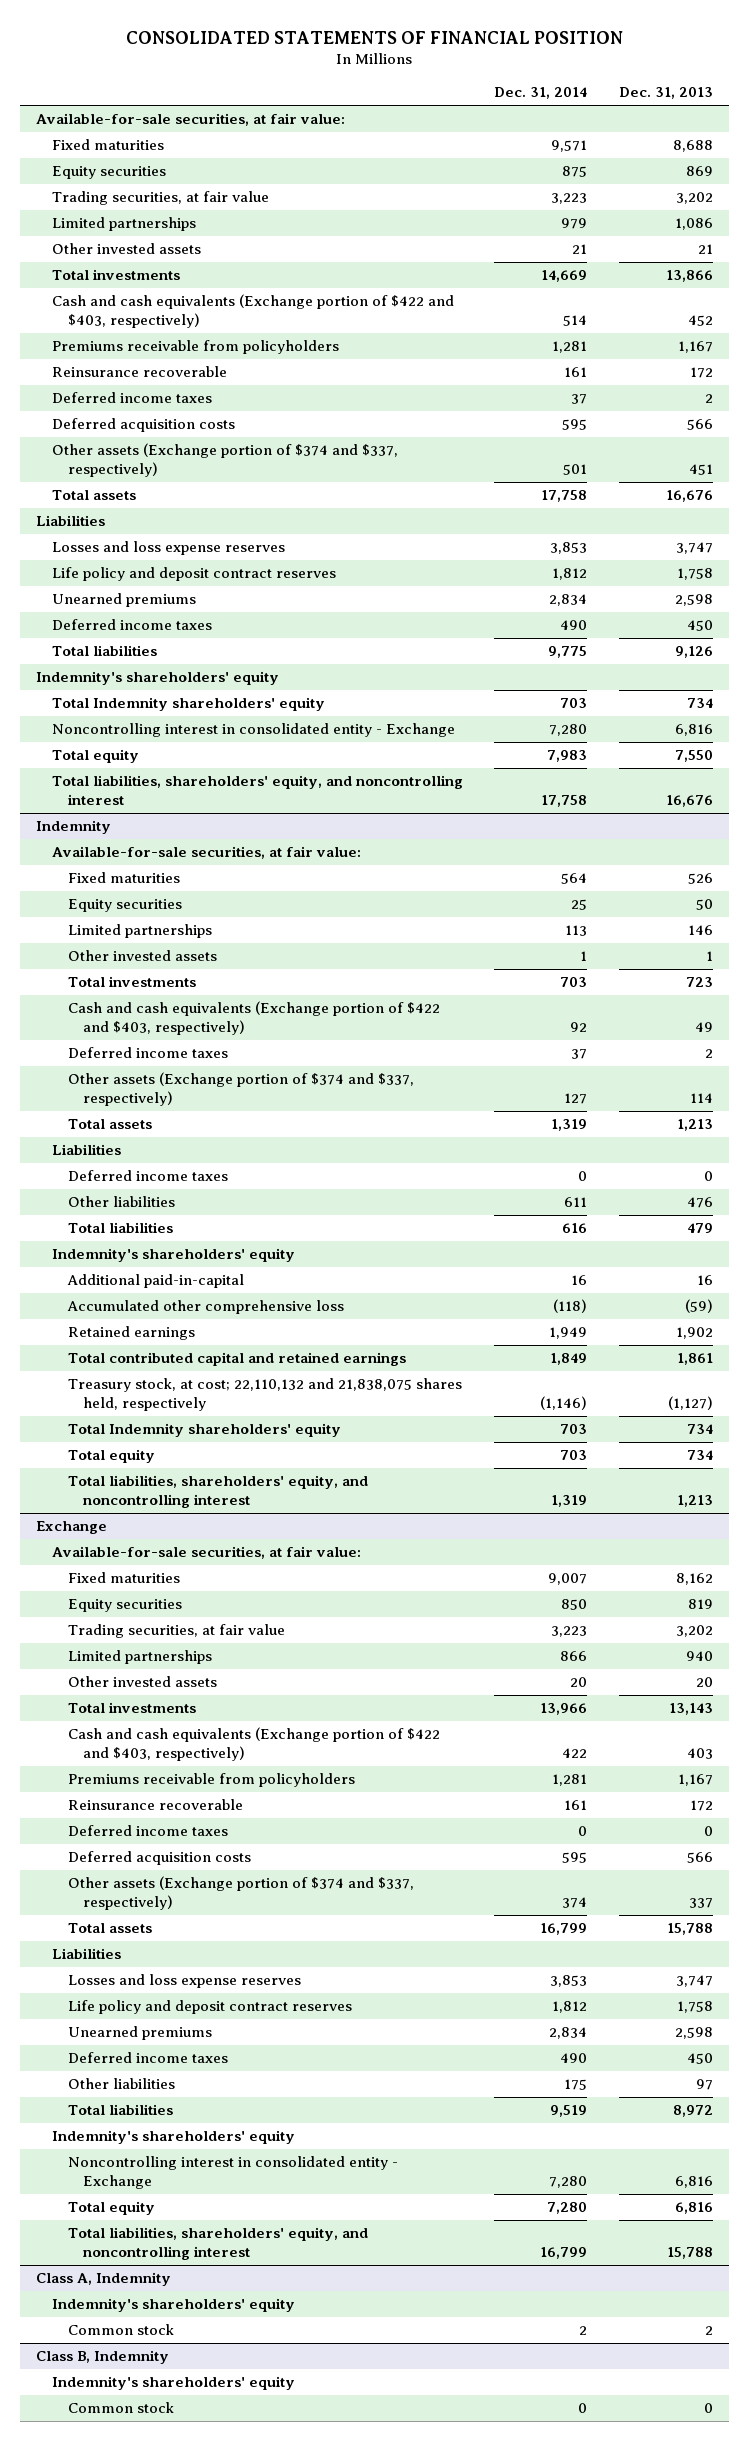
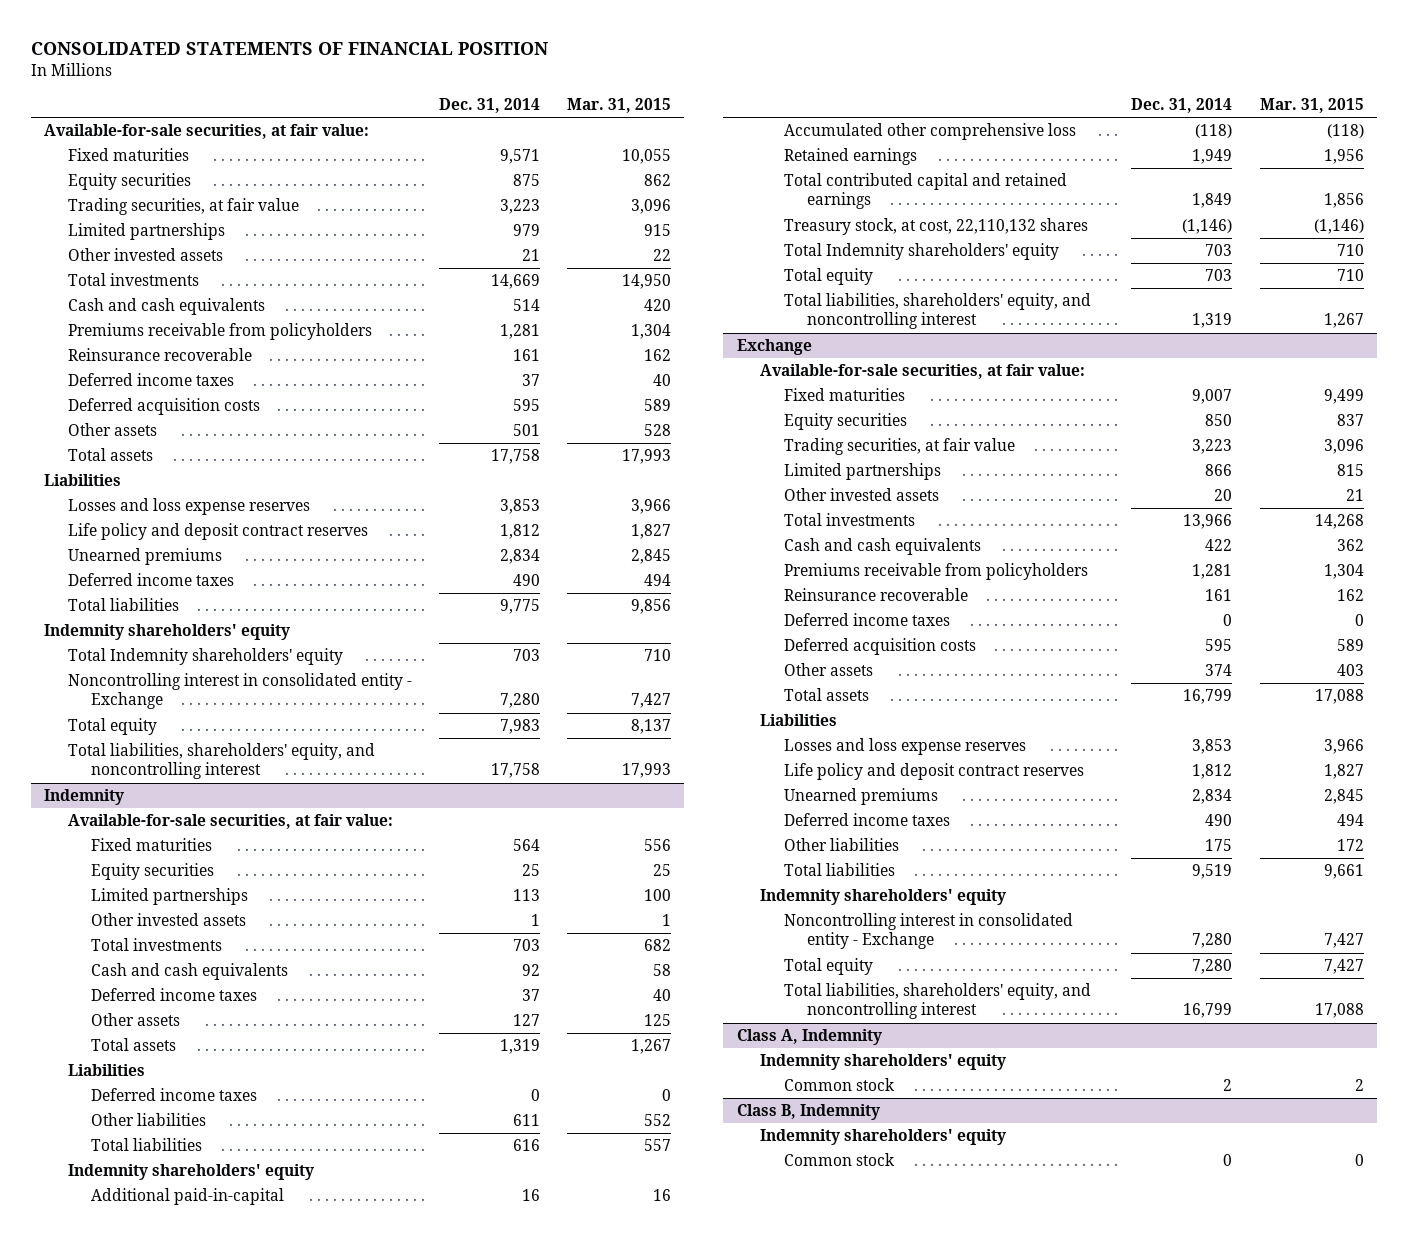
[619,87,714,100] Dec. 31, 2013 -> none
none -> [566,98,671,114] Mar. 31, 2015
[51,294,454,329] Cash and cash equivalents (Exchange portion of $422 and $403, respectively) -> [67,298,265,316] Cash and cash equivalents
[51,443,398,478] Other assets (Exchange portion of $374 and $337, respectively) -> [67,423,157,437] Other assets
[35,671,279,686] Indemnity's shareholders' equity -> [44,624,291,641] Indemnity shareholders' equity
[67,1001,440,1036] Cash and cash equivalents (Exchange portion of $422 and $403, respectively) -> [90,963,288,981] Cash and cash equivalents
[67,1072,414,1107] Other assets (Exchange portion of $374 and $337, respectively) -> [90,1013,180,1027] Other assets
[51,1248,295,1263] Indemnity's shareholders' equity -> [67,1164,314,1181] Indemnity shareholders' equity
[67,1378,462,1412] Treasury stock, at cost; 22,110,132 and 21,838,075 shares held, respectively -> [783,218,1088,236] Treasury stock, at cost, 22,110,132 shares
[67,1727,440,1762] Cash and cash equivalents (Exchange portion of $422 and $403, respectively) -> [783,538,981,556] Cash and cash equivalents
[67,1876,414,1911] Other assets (Exchange portion of $374 and $337, respectively) -> [783,663,873,677] Other assets
[51,2130,295,2145] Indemnity's shareholders' equity -> [760,889,1007,906] Indemnity shareholders' equity
[51,2298,295,2313] Indemnity's shareholders' equity -> [760,1054,1007,1071] Indemnity shareholders' equity
[51,2376,295,2391] Indemnity's shareholders' equity -> [760,1129,1007,1146] Indemnity shareholders' equity

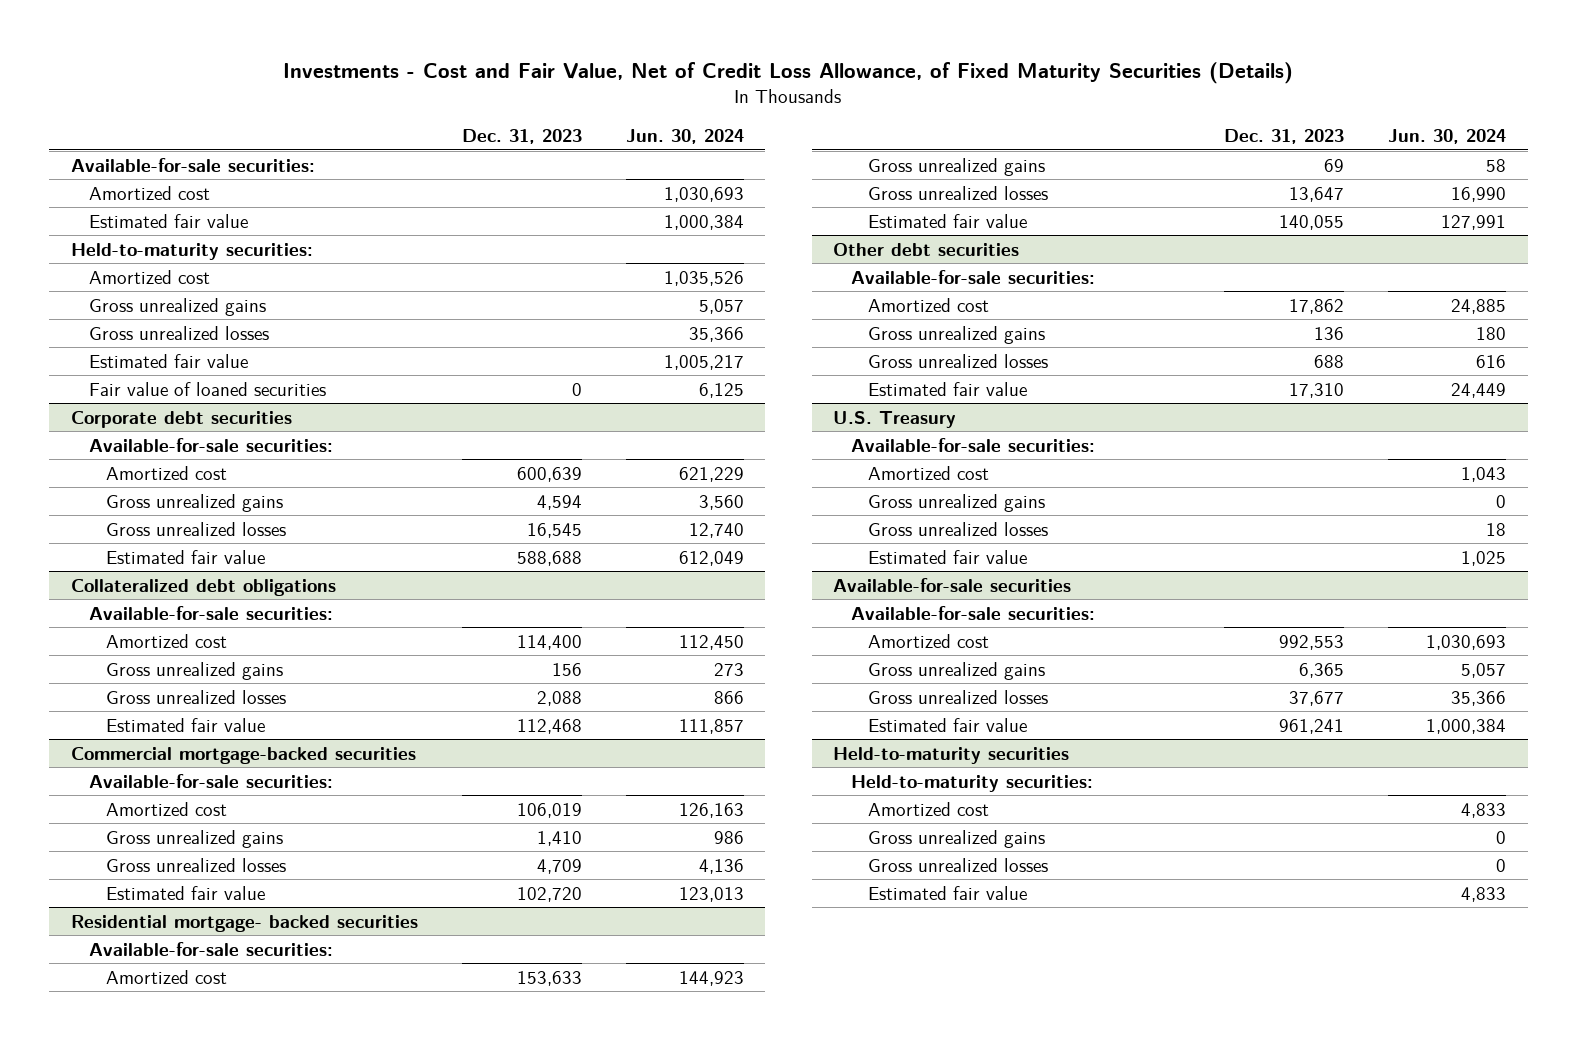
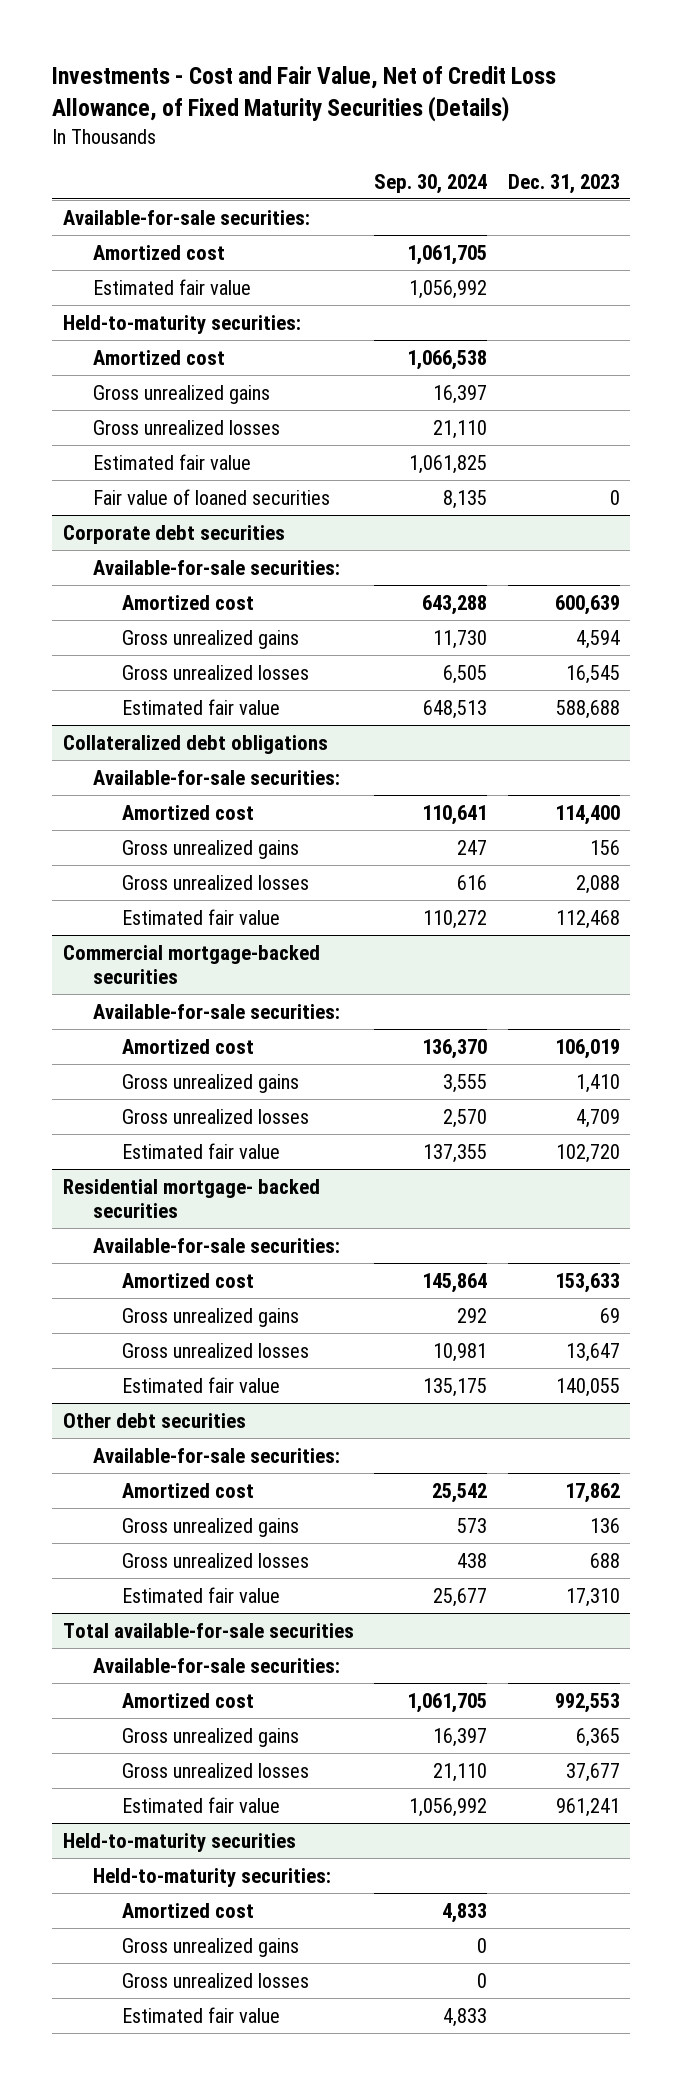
[625,128,744,144] Jun. 30, 2024 -> none
none -> [374,173,488,194] Sep. 30, 2024
[833,410,957,428] U.S. Treasury -> none
[850,437,1095,452] Available-for-sale securities: -> none
[868,465,990,480] Amortized cost -> none
[868,493,1046,512] Gross unrealized gains -> none
[868,521,1049,536] Gross unrealized losses -> none
[868,549,1028,564] Estimated fair value -> none
[833,577,1072,592] Available-for-sale securities -> [62,1622,354,1638] Total available-for-sale securities

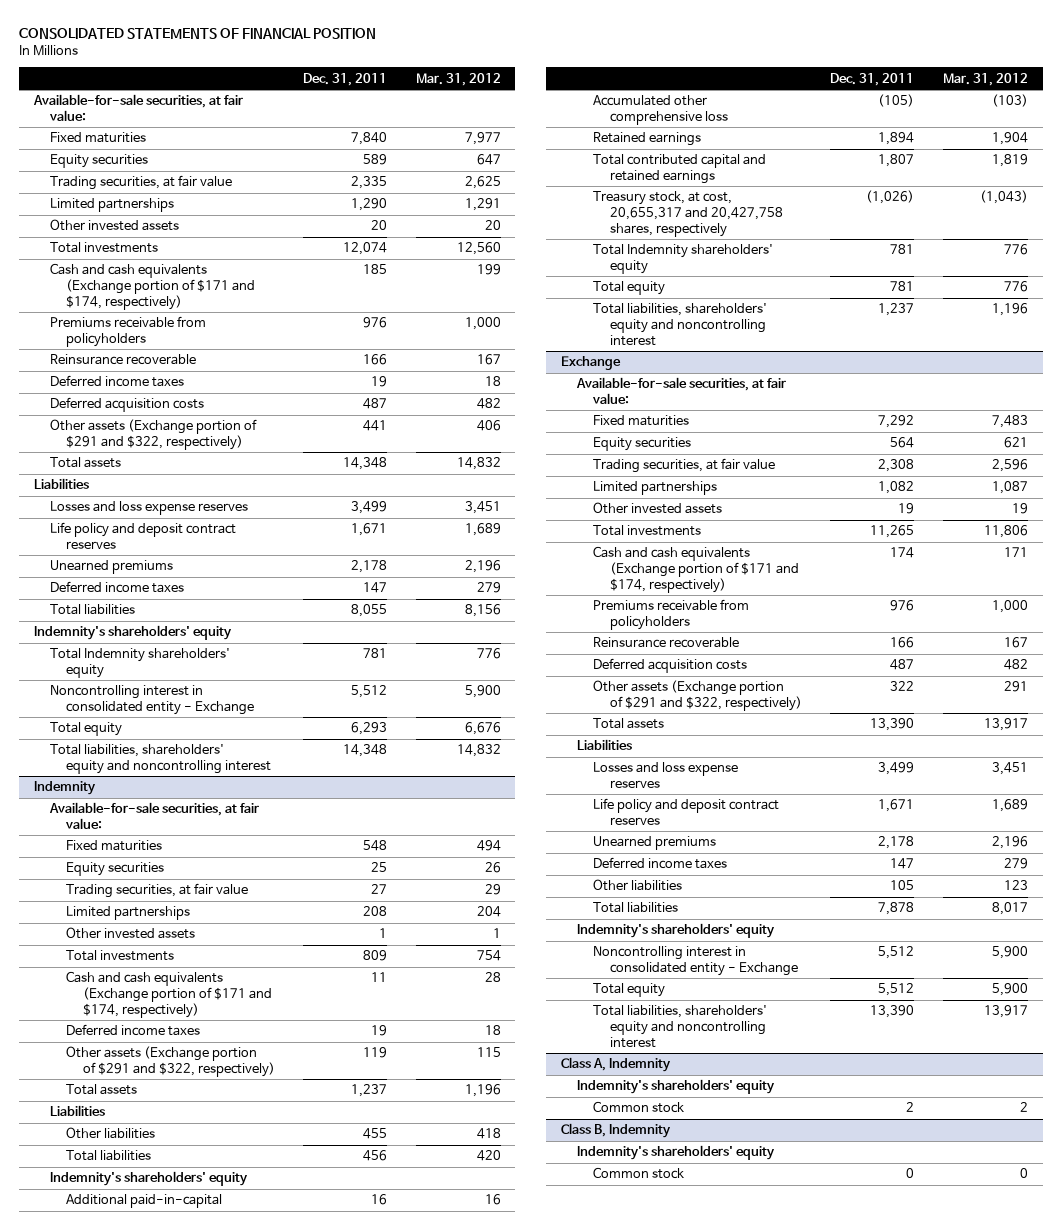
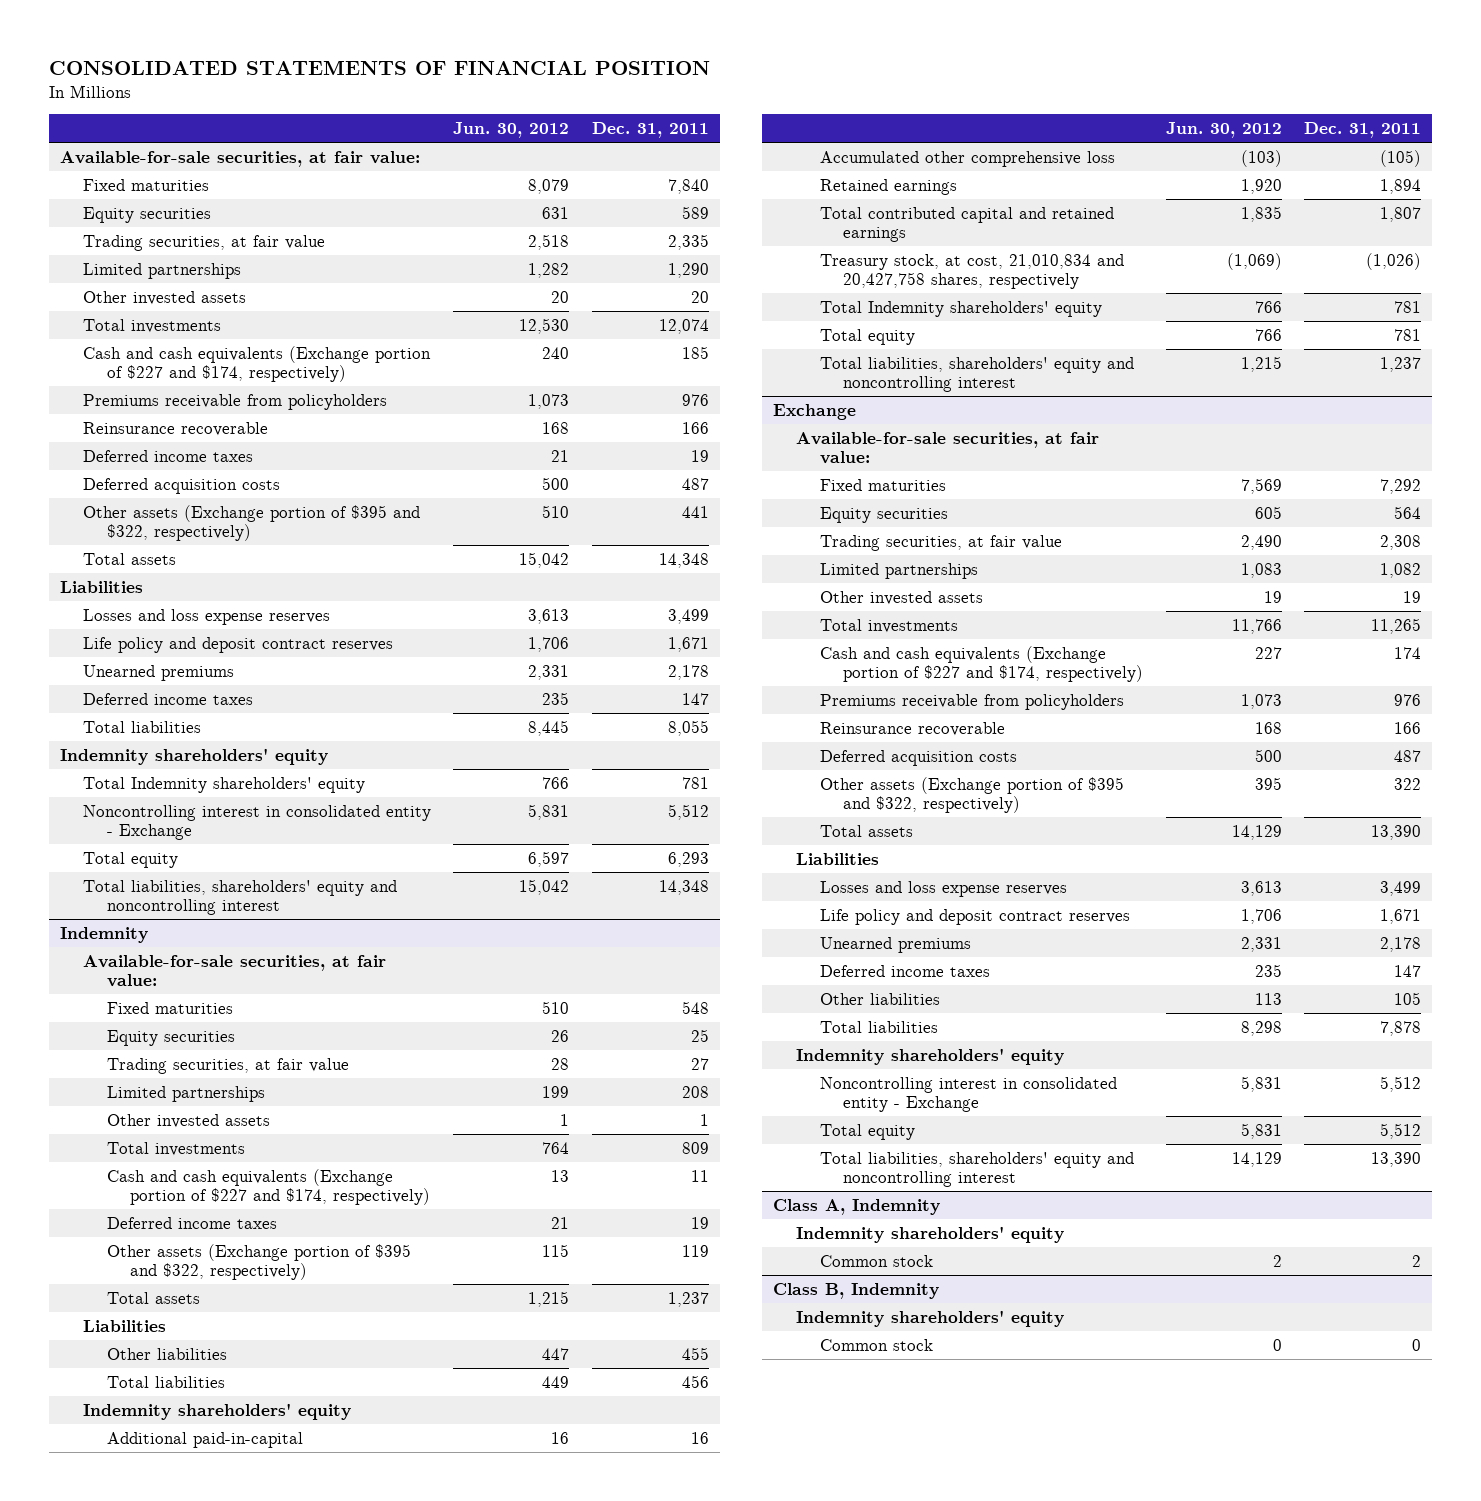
[416,72,502,86] Mar. 31, 2012 -> none
none -> [453,121,570,138] Jun. 30, 2012
[49,263,256,310] Cash and cash equivalents (Exchange portion of $171 and $174, respectively) -> [83,345,432,383] Cash and cash equivalents (Exchange portion of $227 and $174, respectively)
[49,419,257,450] Other assets (Exchange portion of $291 and $322, respectively) -> [83,504,421,542] Other assets (Exchange portion of $395 and $322, respectively)
[33,625,232,641] Indemnity's shareholders' equity -> [59,747,328,765] Indemnity shareholders' equity
[66,971,272,1018] Cash and cash equivalents (Exchange portion of $171 and $174, respectively) -> [106,1168,431,1206] Cash and cash equivalents (Exchange portion of $227 and $174, respectively)
[66,1046,275,1077] Other assets (Exchange portion of $291 and $322, respectively) -> [106,1243,411,1281] Other assets (Exchange portion of $395 and $322, respectively)
[49,1171,248,1187] Indemnity's shareholders' equity -> [83,1402,352,1420] Indemnity shareholders' equity
[593,191,783,237] Treasury stock, at cost, 20,655,317 and 20,427,758 shares, respectively -> [819,253,1124,290] Treasury stock, at cost, 21,010,834 and 20,427,758 shares, respectively
[593,546,799,593] Cash and cash equivalents (Exchange portion of $171 and $174, respectively) -> [819,645,1144,683] Cash and cash equivalents (Exchange portion of $227 and $174, respectively)
[593,680,802,711] Other assets (Exchange portion of $291 and $322, respectively) -> [819,776,1124,814] Other assets (Exchange portion of $395 and $322, respectively)
[577,923,776,939] Indemnity's shareholders' equity -> [796,1047,1065,1065] Indemnity shareholders' equity
[577,1079,776,1095] Indemnity's shareholders' equity -> [796,1225,1065,1243] Indemnity shareholders' equity
[577,1145,776,1161] Indemnity's shareholders' equity -> [796,1309,1065,1327] Indemnity shareholders' equity

